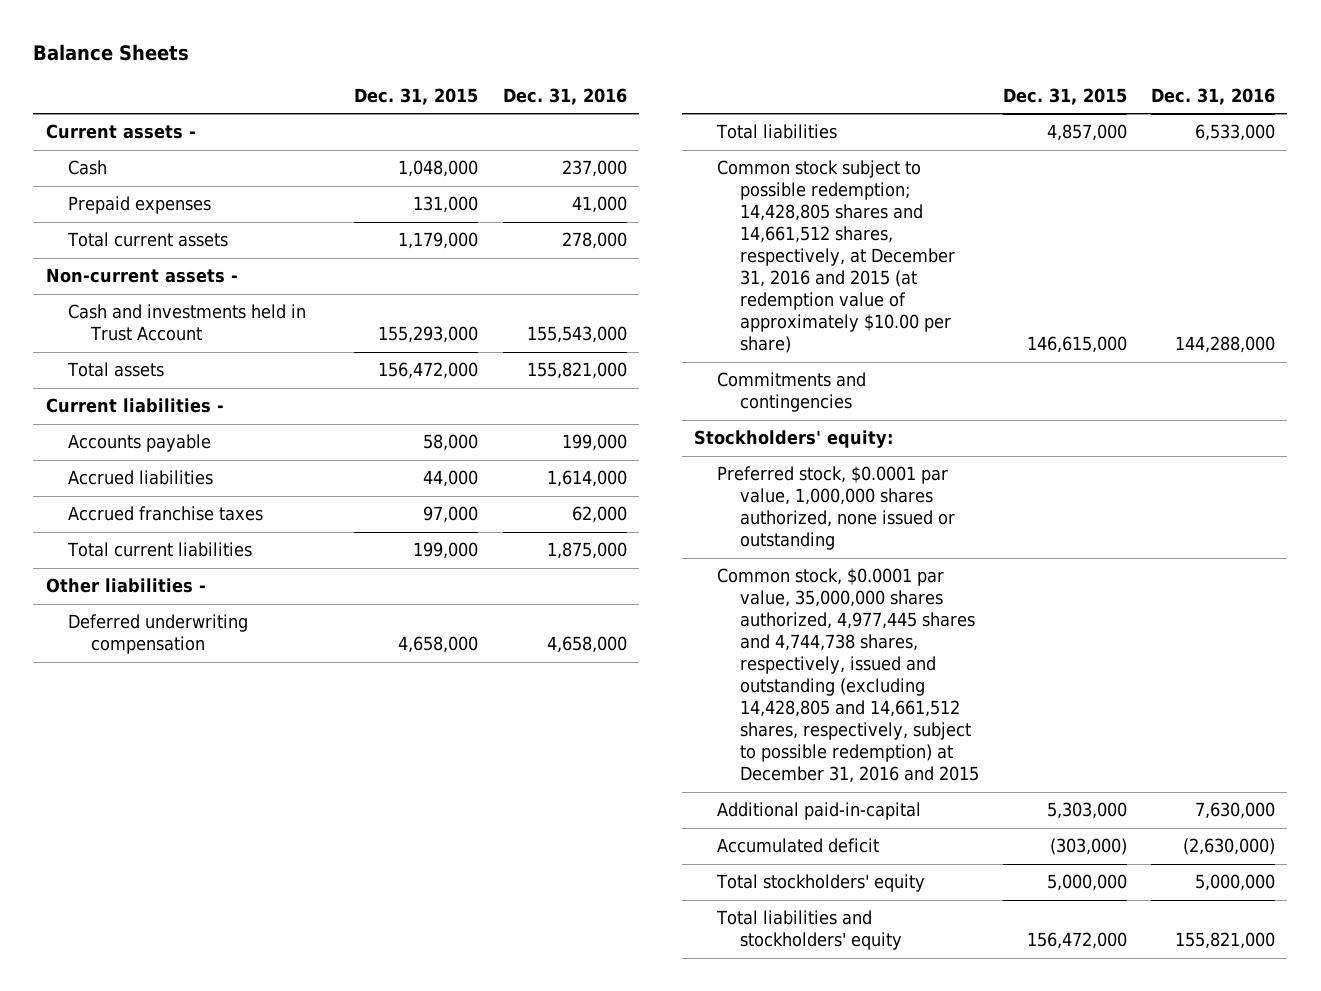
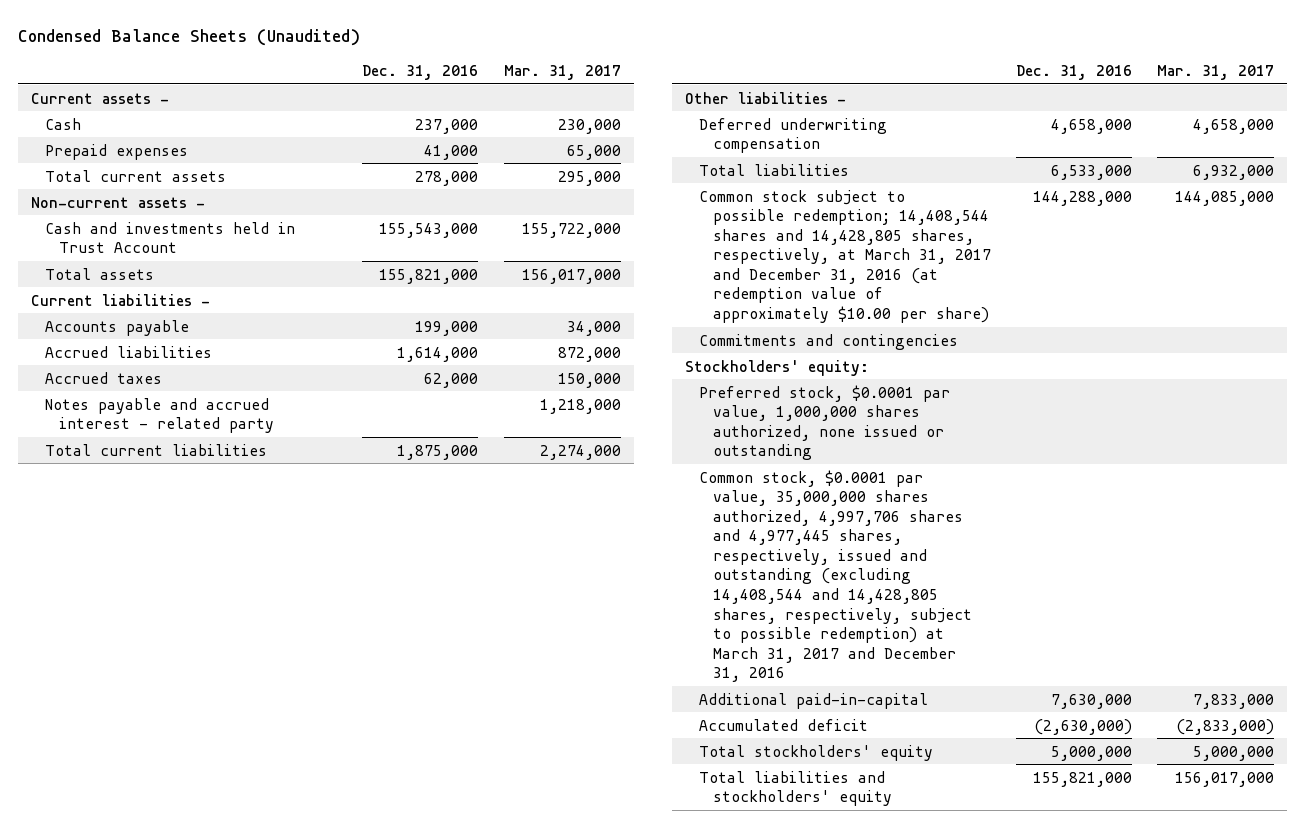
[33,44,190,62] Balance Sheets -> [18,29,361,47] Condensed Balance Sheets (Unaudited)
[354,87,479,105] Dec. 31, 2015 -> none
none -> [503,65,621,81] Mar. 31, 2017
[68,506,264,522] Accrued franchise taxes -> [45,371,163,384] Accrued taxes
none -> [45,397,275,434] Notes payable and accrued interest - related party
[716,160,955,354] Common stock subject to possible redemption; 14,428,805 shares and 14,661,512 shares, respectively, at December 31, 2016 and 2015 (at redemption value of approximately $10.00 per share) -> [698,189,991,323] Common stock subject to possible redemption; 14,408,544 shares and 14,428,805 shares, respectively, at March 31, 2017 and December 31, 2016 (at redemption value of approximately $10.00 per share)
[716,568,979,784] Common stock, $0.0001 par value, 35,000,000 shares authorized, 4,977,445 shares and 4,744,738 shares, respectively, issued and outstanding (excluding 14,428,805 and 14,661,512 shares, respectively, subject to possible redemption) at December 31, 2016 and 2015 -> [698,469,972,683] Common stock, $0.0001 par value, 35,000,000 shares authorized, 4,997,706 shares and 4,977,445 shares, respectively, issued and outstanding (excluding 14,408,544 and 14,428,805 shares, respectively, subject to possible redemption) at March 31, 2017 and December 31, 2016

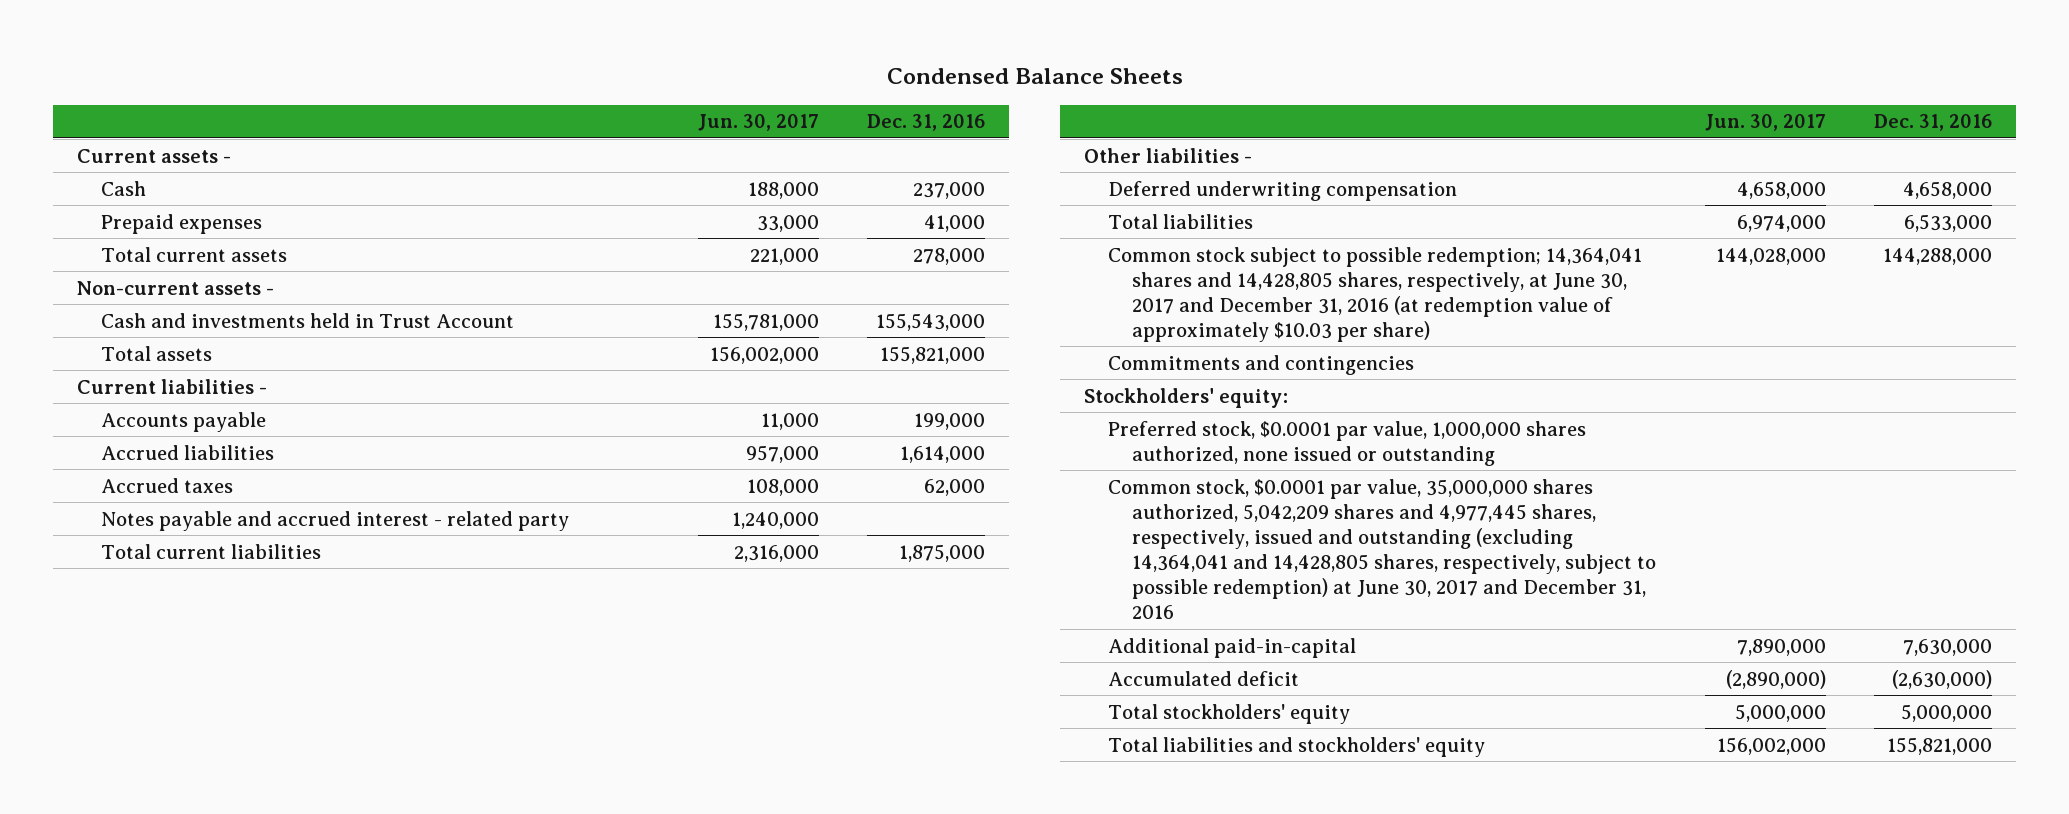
[18,29,361,47] Condensed Balance Sheets (Unaudited) -> [886,68,1183,85] Condensed Balance Sheets
[503,65,621,81] Mar. 31, 2017 -> none
none -> [697,114,819,132] Jun. 30, 2017
[698,189,991,323] Common stock subject to possible redemption; 14,408,544 shares and 14,428,805 shares, respectively, at March 31, 2017 and December 31, 2016 (at redemption value of approximately $10.00 per share) -> [1108,246,1643,342] Common stock subject to possible redemption; 14,364,041 shares and 14,428,805 shares, respectively, at June 30, 2017 and December 31, 2016 (at redemption value of approximately $10.03 per share)
[698,469,972,683] Common stock, $0.0001 par value, 35,000,000 shares authorized, 4,997,706 shares and 4,977,445 shares, respectively, issued and outstanding (excluding 14,408,544 and 14,428,805 shares, respectively, subject to possible redemption) at March 31, 2017 and December 31, 2016 -> [1108,478,1657,620] Common stock, $0.0001 par value, 35,000,000 shares authorized, 5,042,209 shares and 4,977,445 shares, respectively, issued and outstanding (excluding 14,364,041 and 14,428,805 shares, respectively, subject to possible redemption) at June 30, 2017 and December 31, 2016

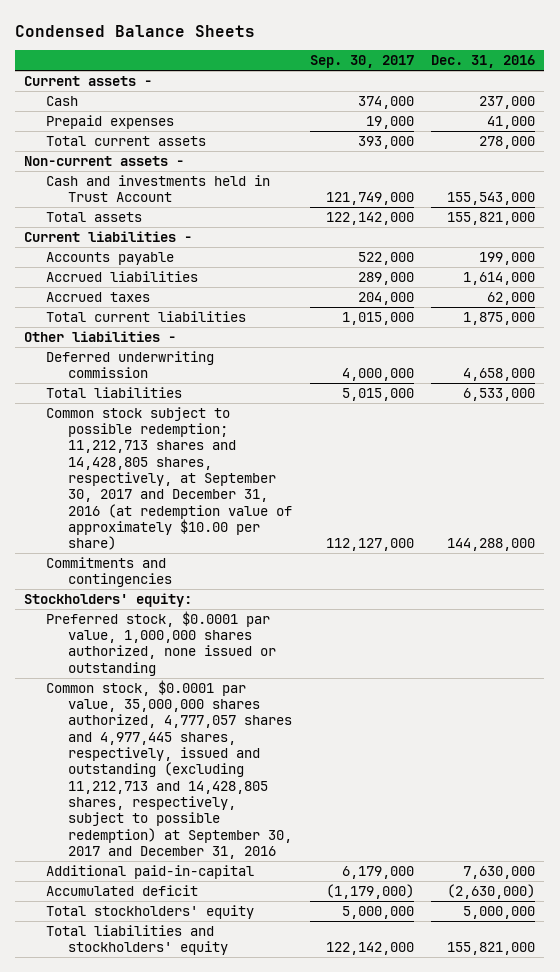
[697,114,819,132] Jun. 30, 2017 -> none
none -> [309,55,414,69] Sep. 30, 2017
[101,510,570,531] Notes payable and accrued interest - related party -> none
[1108,180,1458,201] Deferred underwriting compensation -> [46,350,215,379] Deferred underwriting commission
[1108,246,1643,342] Common stock subject to possible redemption; 14,364,041 shares and 14,428,805 shares, respectively, at June 30, 2017 and December 31, 2016 (at redemption value of approximately $10.03 per share) -> [46,406,292,551] Common stock subject to possible redemption; 11,212,713 shares and 14,428,805 shares, respectively, at September 30, 2017 and December 31, 2016 (at redemption value of approximately $10.00 per share)
[1108,478,1657,620] Common stock, $0.0001 par value, 35,000,000 shares authorized, 5,042,209 shares and 4,977,445 shares, respectively, issued and outstanding (excluding 14,364,041 and 14,428,805 shares, respectively, subject to possible redemption) at June 30, 2017 and December 31, 2016 -> [46,679,292,859] Common stock, $0.0001 par value, 35,000,000 shares authorized, 4,777,057 shares and 4,977,445 shares, respectively, issued and outstanding (excluding 11,212,713 and 14,428,805 shares, respectively, subject to possible redemption) at September 30, 2017 and December 31, 2016

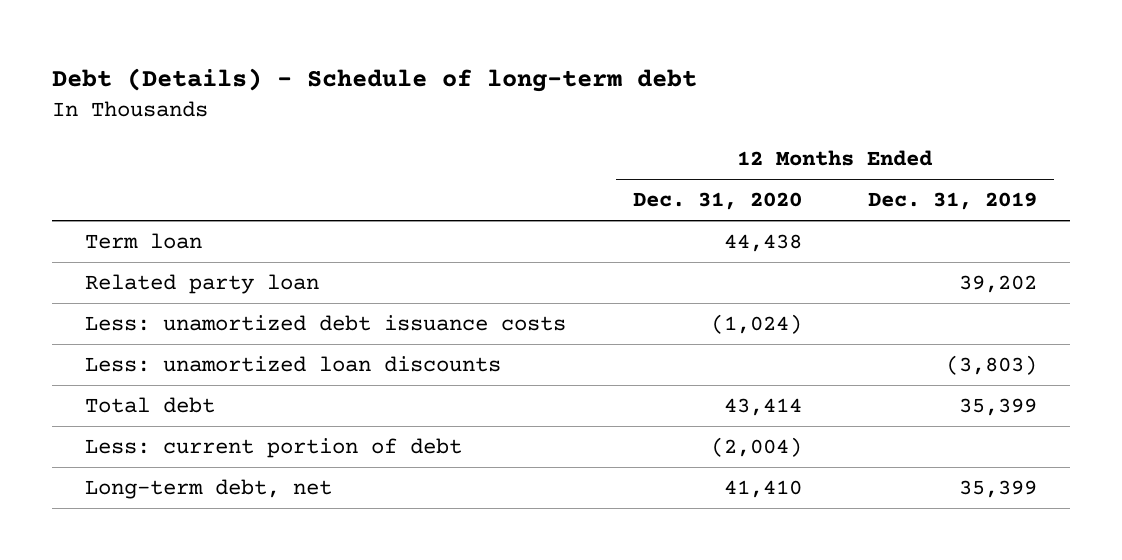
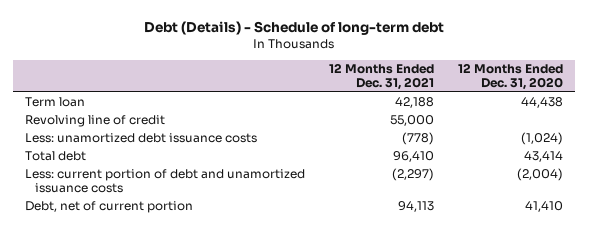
[868,192,1038,211] Dec. 31, 2019 -> none
none -> [329,63,435,91] 12 Months Ended Dec. 31, 2021
[84,273,319,294] Related party loan -> none
none -> [25,115,166,128] Revolving line of credit
[84,355,501,372] Less: unamortized loan discounts -> none
[84,437,462,458] Less: current portion of debt -> [25,169,306,194] Less: current portion of debt and unamortized issuance costs
[84,478,332,499] Long-term debt, net -> [25,201,194,214] Debt, net of current portion

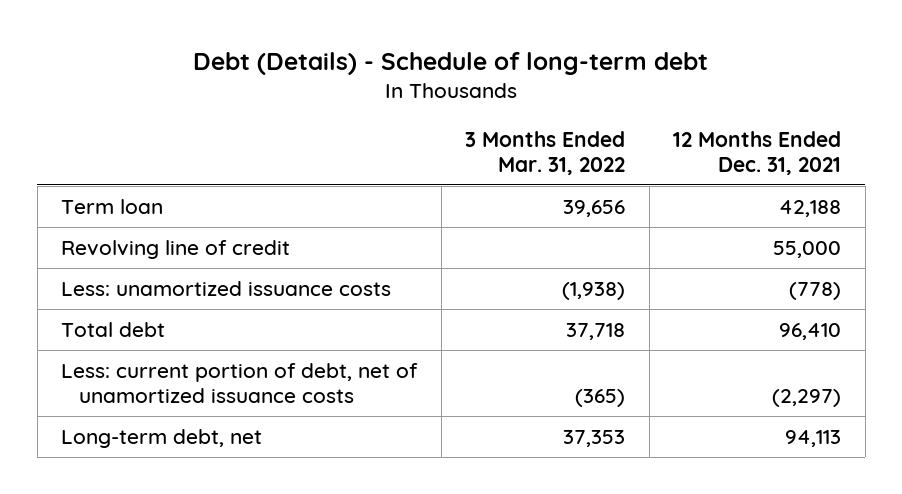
[458,63,564,91] 12 Months Ended Dec. 31, 2020 -> none
none -> [465,131,626,175] 3 Months Ended Mar. 31, 2022
[25,133,258,144] Less: unamortized debt issuance costs -> [61,281,392,297] Less: unamortized issuance costs
[25,169,306,194] Less: current portion of debt and unamortized issuance costs -> [61,363,419,403] Less: current portion of debt, net of unamortized issuance costs
[25,201,194,214] Debt, net of current portion -> [61,429,263,449] Long-term debt, net

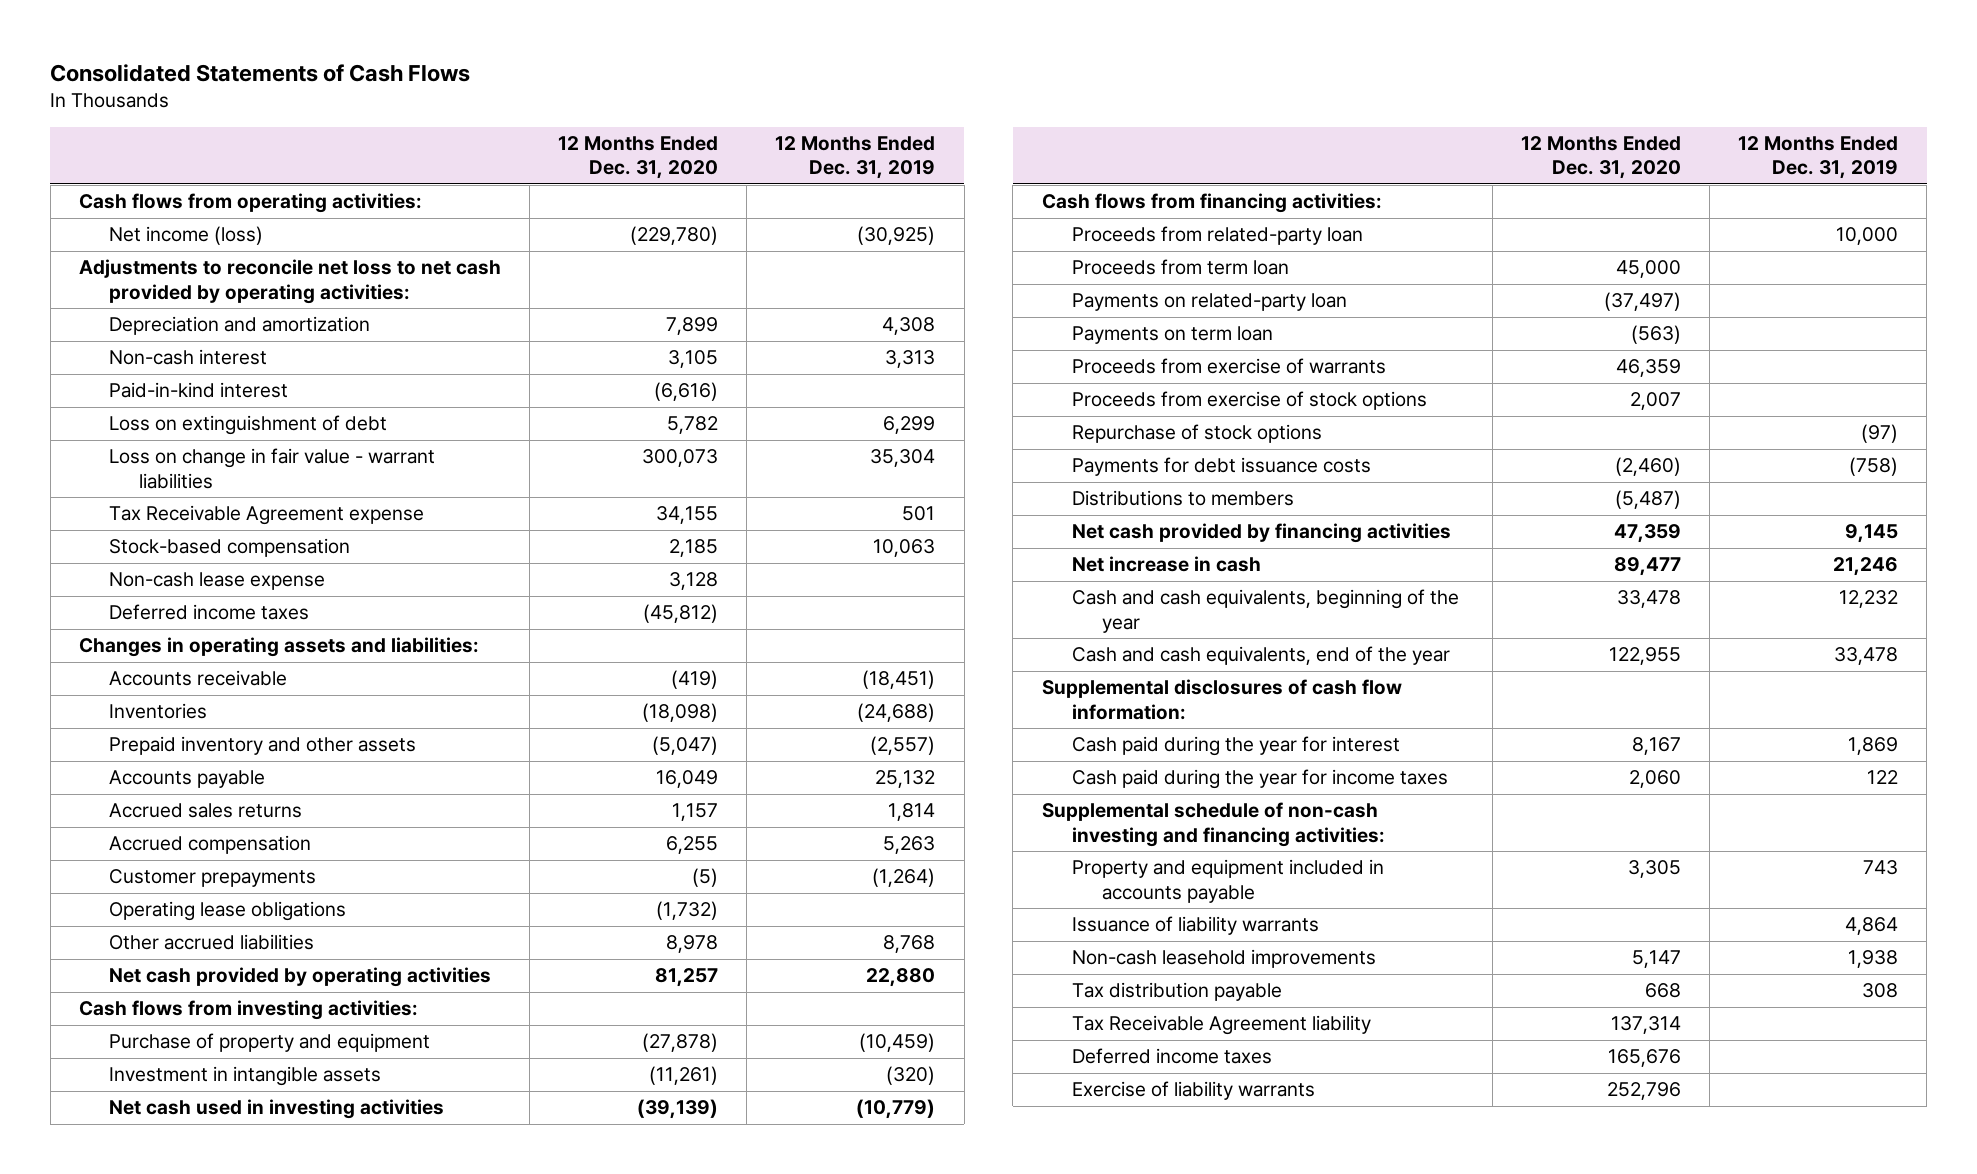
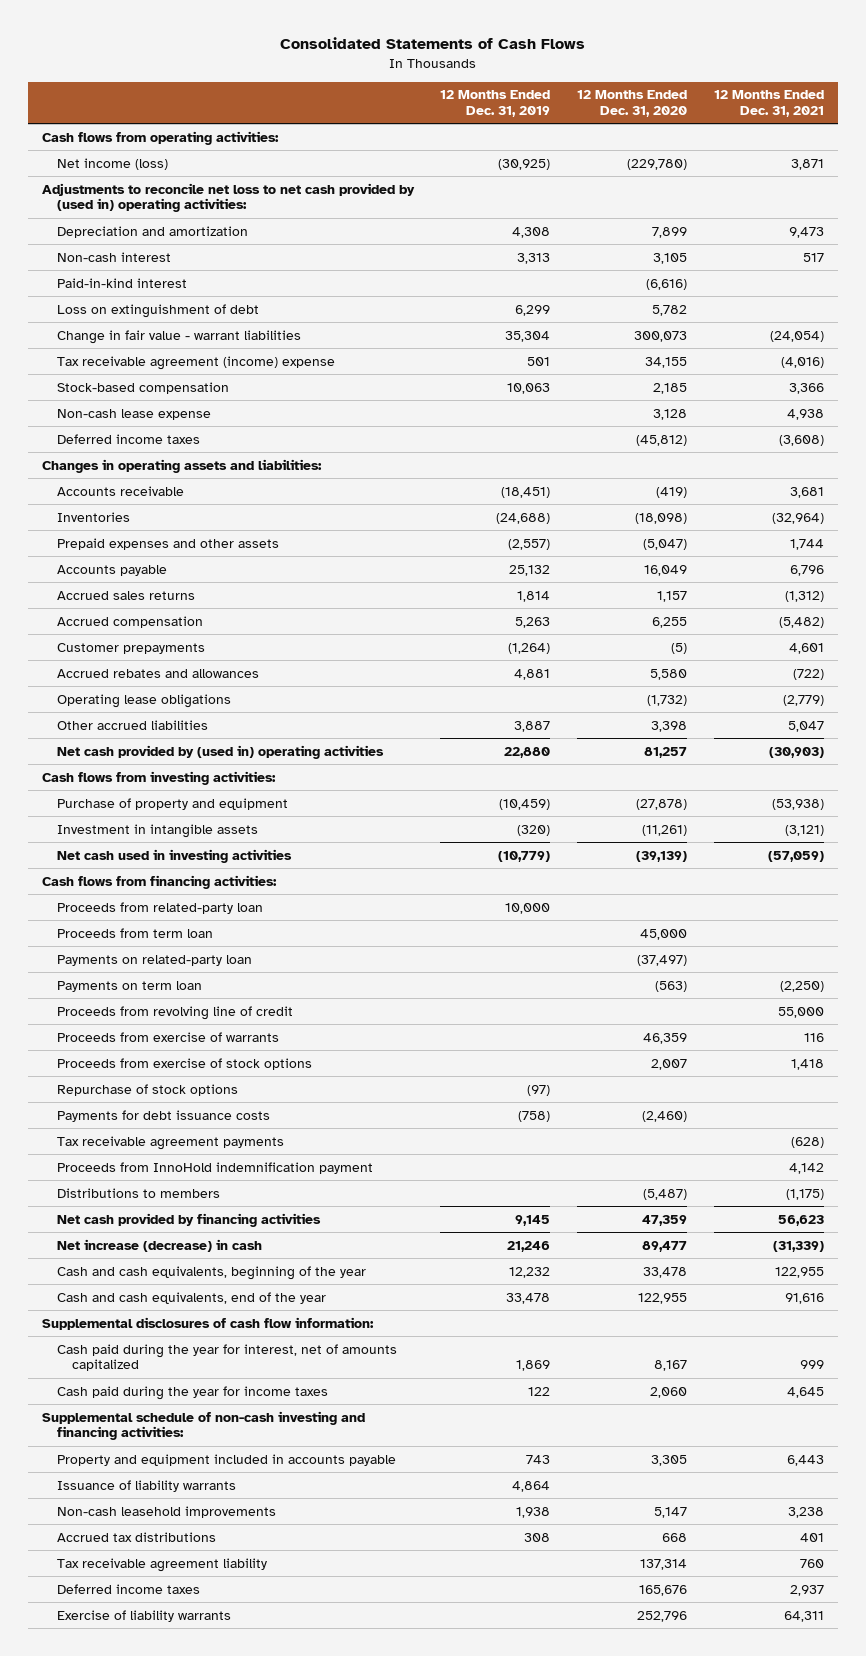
none -> [714,90,825,117] 12 Months Ended Dec. 31, 2021
[78,259,501,304] Adjustments to reconcile net loss to net cash provided by operating activities: -> [41,182,415,213] Adjustments to reconcile net loss to net cash provided by (used in) operating activities:
[109,448,436,489] Loss on change in fair value - warrant liabilities -> [56,329,301,344] Change in fair value - warrant liabilities
[109,505,425,526] Tax Receivable Agreement expense -> [56,355,335,370] Tax receivable agreement (income) expense
[109,736,417,756] Prepaid inventory and other assets -> [56,537,279,550] Prepaid expenses and other assets
none -> [56,668,259,678] Accrued rebates and allowances
[666,935,719,954] 8,978 -> [651,720,688,732] 3,398
[883,935,936,954] 8,768 -> [514,720,551,732] 3,887
[109,967,492,988] Net cash provided by operating activities -> [56,744,384,759] Net cash provided by (used in) operating activities
none -> [56,1005,293,1020] Proceeds from revolving line of credit
none -> [56,1135,284,1150] Tax receivable agreement payments
none -> [56,1161,373,1174] Proceeds from InnoHold indemnification payment
[1071,556,1261,573] Net increase in cash -> [56,1238,262,1252] Net increase (decrease) in cash
[1071,736,1400,757] Cash paid during the year for interest -> [56,1343,397,1372] Cash paid during the year for interest, net of amounts capitalized
[1071,982,1282,1002] Tax distribution payable -> [56,1531,216,1542] Accrued tax distributions
[1071,1015,1371,1036] Tax Receivable Agreement liability -> [56,1557,267,1572] Tax receivable agreement liability

